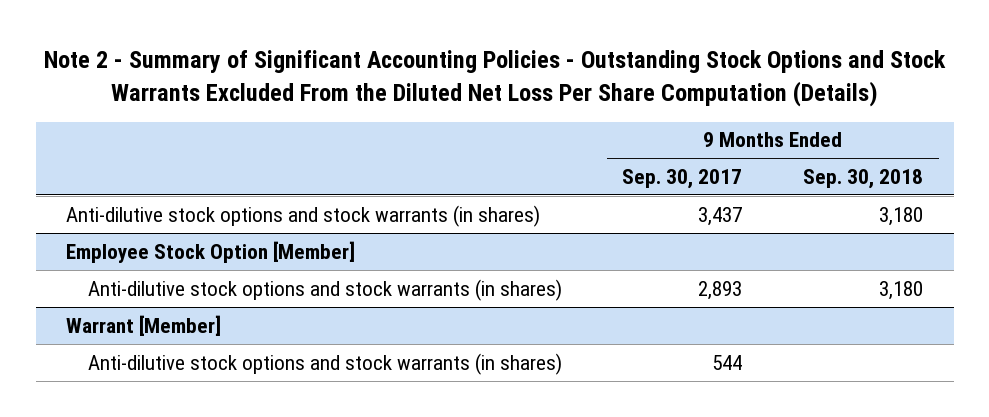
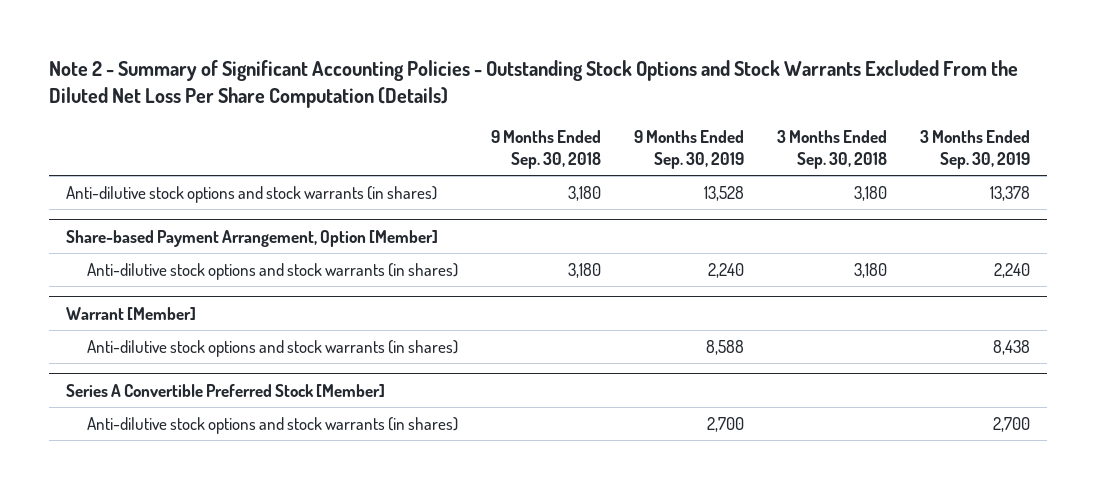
[622,168,743,189] Sep. 30, 2017 -> none
none -> [633,130,744,169] 9 Months Ended Sep. 30, 2019
none -> [777,130,888,169] 3 Months Ended Sep. 30, 2018
none -> [920,130,1031,169] 3 Months Ended Sep. 30, 2019
[65,240,355,263] Employee Stock Option [Member] -> [66,229,439,247] Share-based Payment Arrangement, Option [Member]
none -> [66,383,386,397] Series A Convertible Preferred Stock [Member]
none -> [86,417,458,435] Anti-dilutive stock options and stock warrants (in shares)

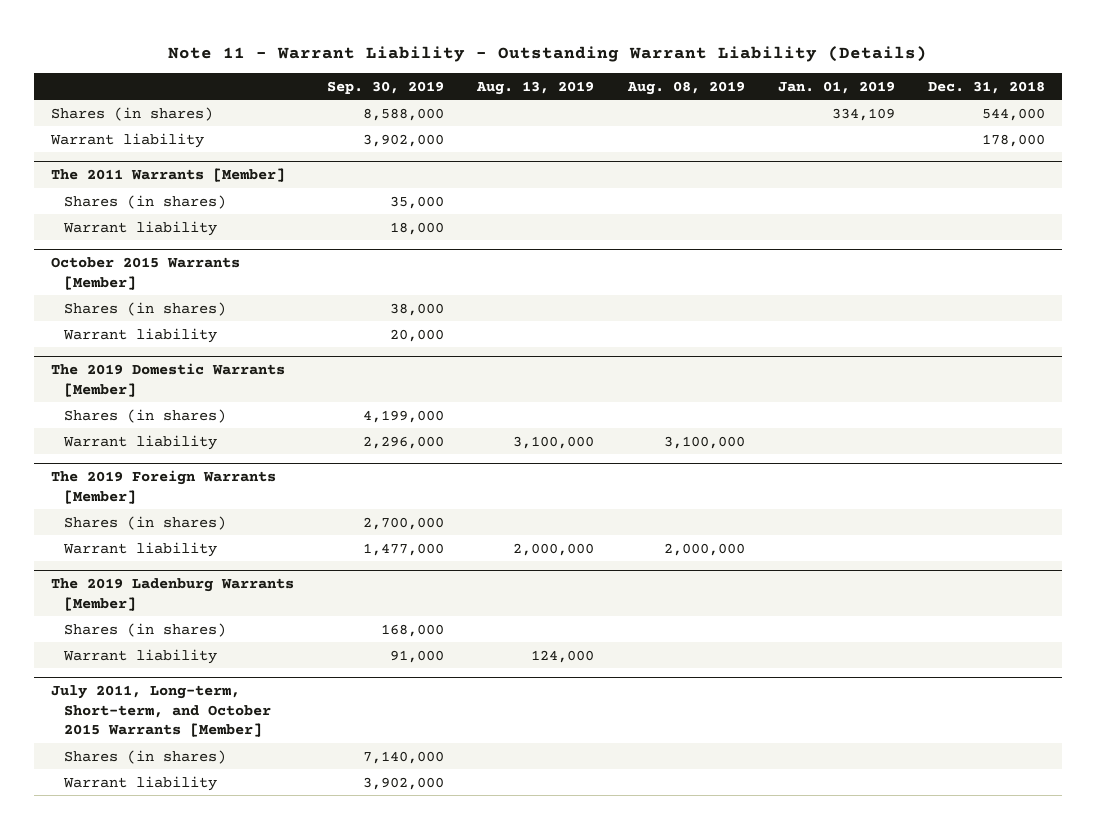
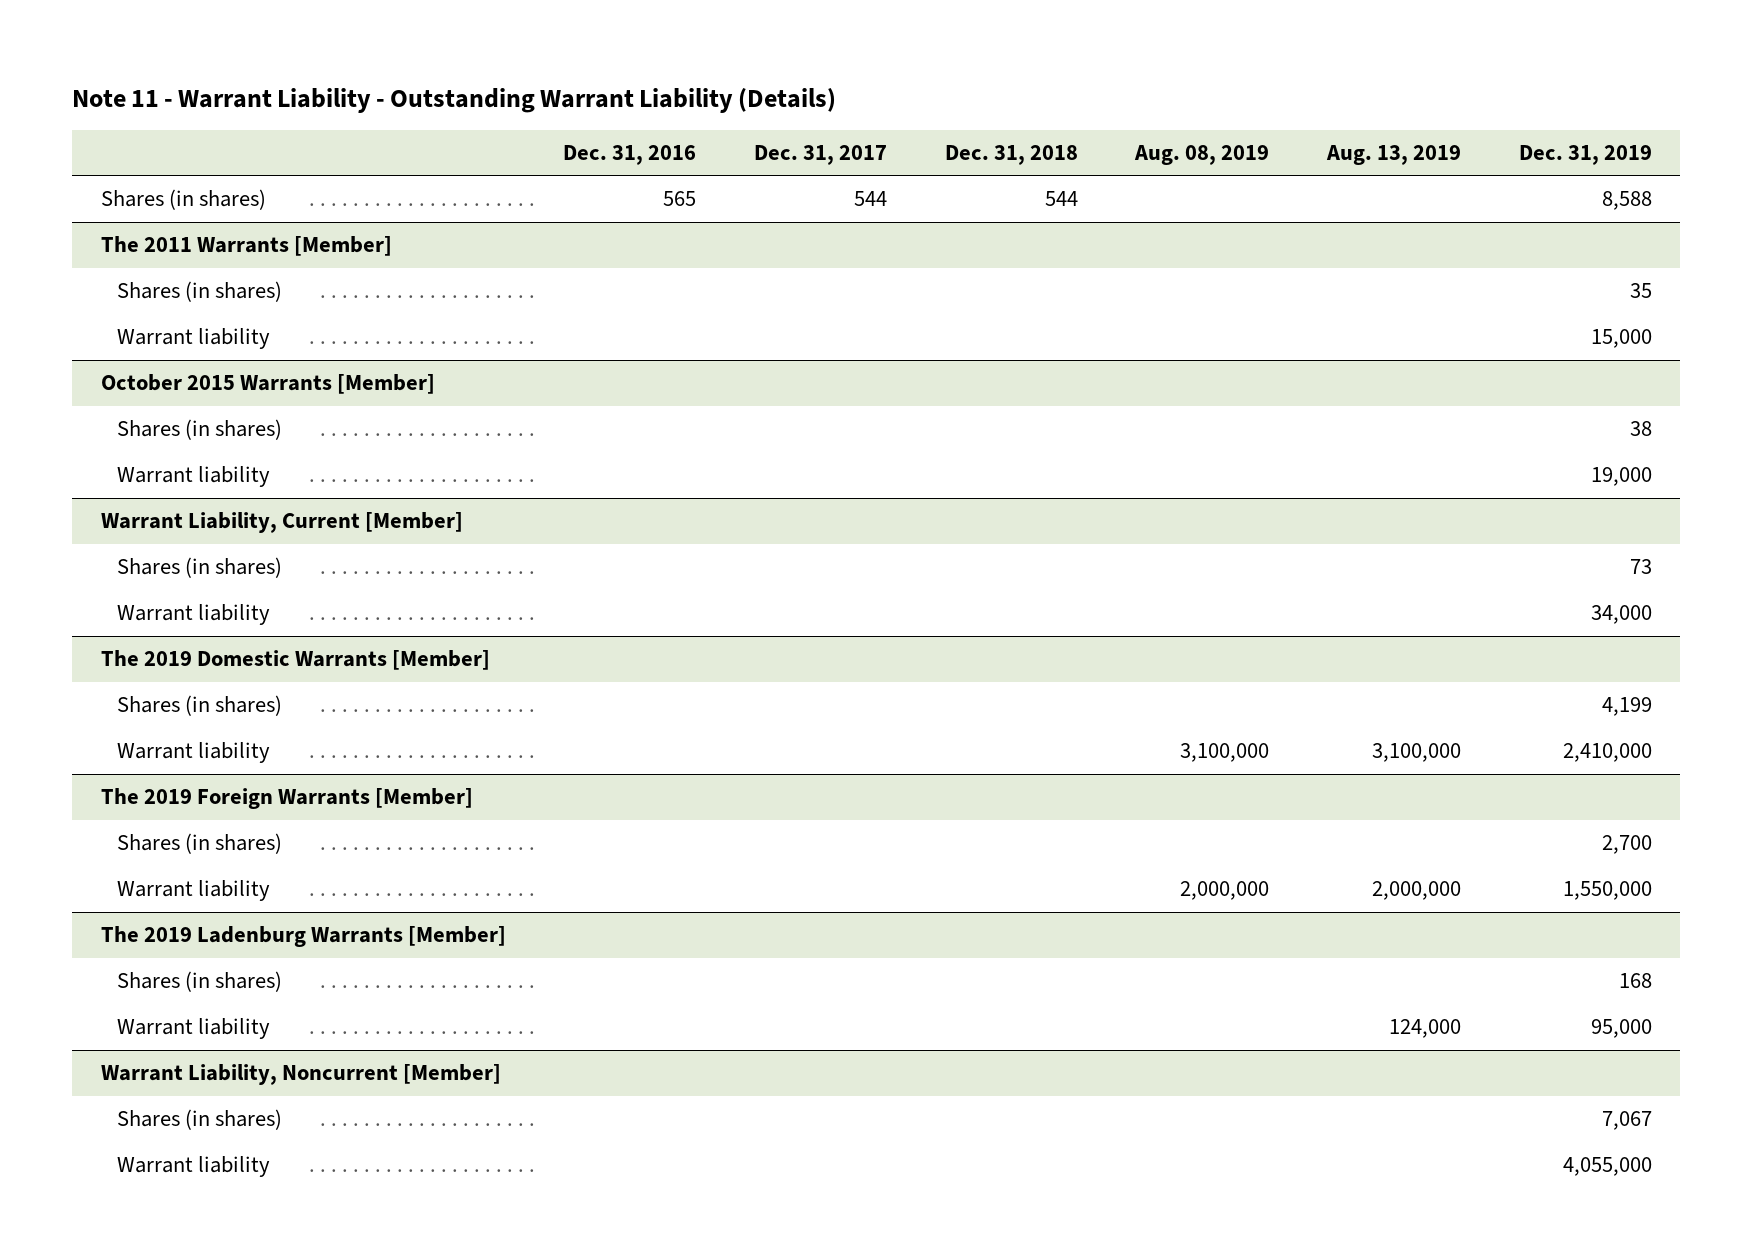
[326,80,444,94] Sep. 30, 2019 -> none
[777,80,895,94] Jan. 01, 2019 -> none
none -> [563,144,697,165] Dec. 31, 2016
none -> [754,144,888,165] Dec. 31, 2017
none -> [1518,144,1652,165] Dec. 31, 2019
[49,132,204,148] Warrant liability -> none
[982,107,1046,121] 544,000 -> [1044,191,1078,207] 544
none -> [100,512,463,534] Warrant Liability, Current [Member]
none -> [117,557,283,579] Shares (in shares)
none -> [117,604,271,626] Warrant liability
[50,685,272,737] July 2011, Long-term, Short-term, and October 2015 Warrants [Member] -> none
[64,749,227,764] Shares (in shares) -> none
[63,775,218,791] Warrant liability -> none
none -> [100,1064,501,1086] Warrant Liability, Noncurrent [Member]
none -> [117,1109,283,1131] Shares (in shares)
none -> [117,1156,271,1178] Warrant liability

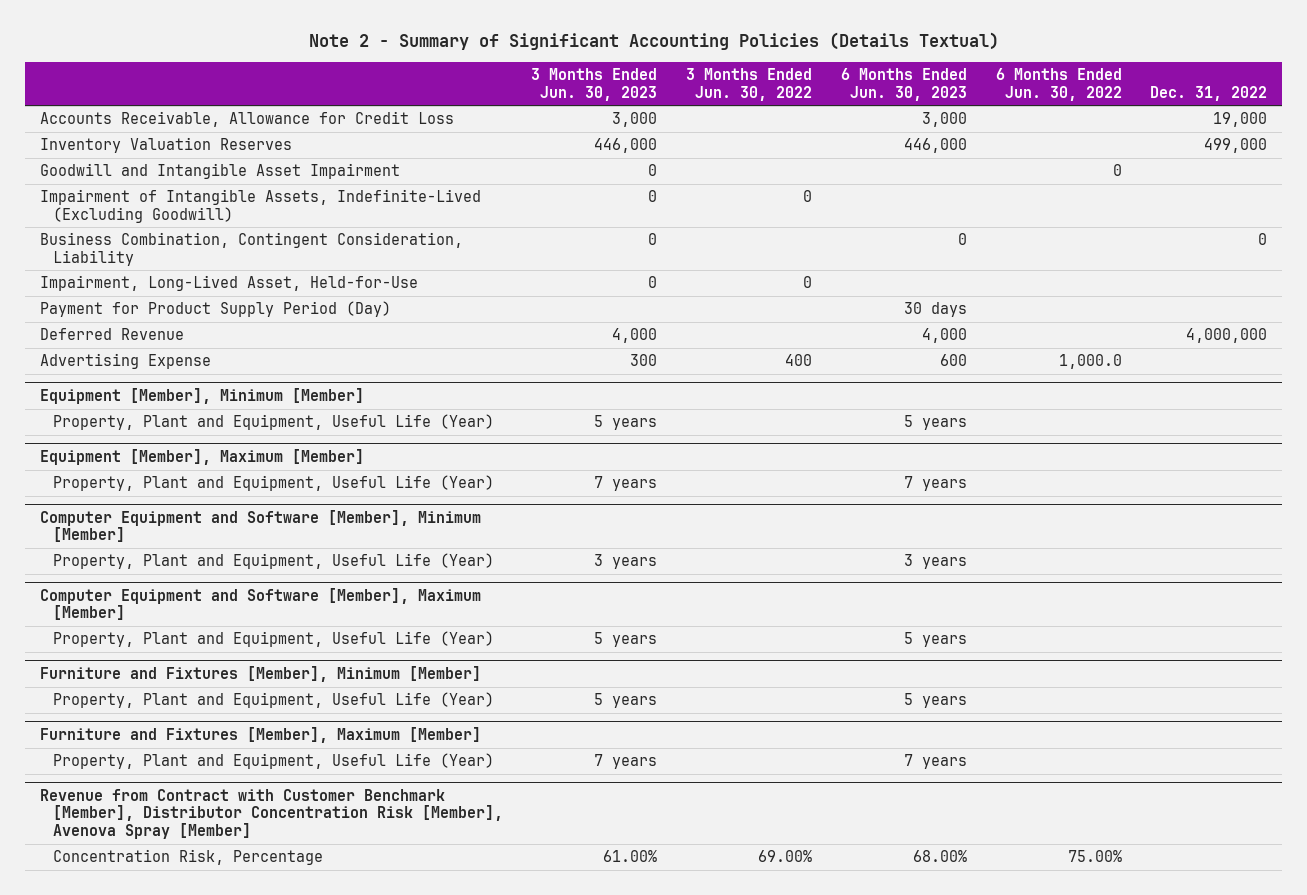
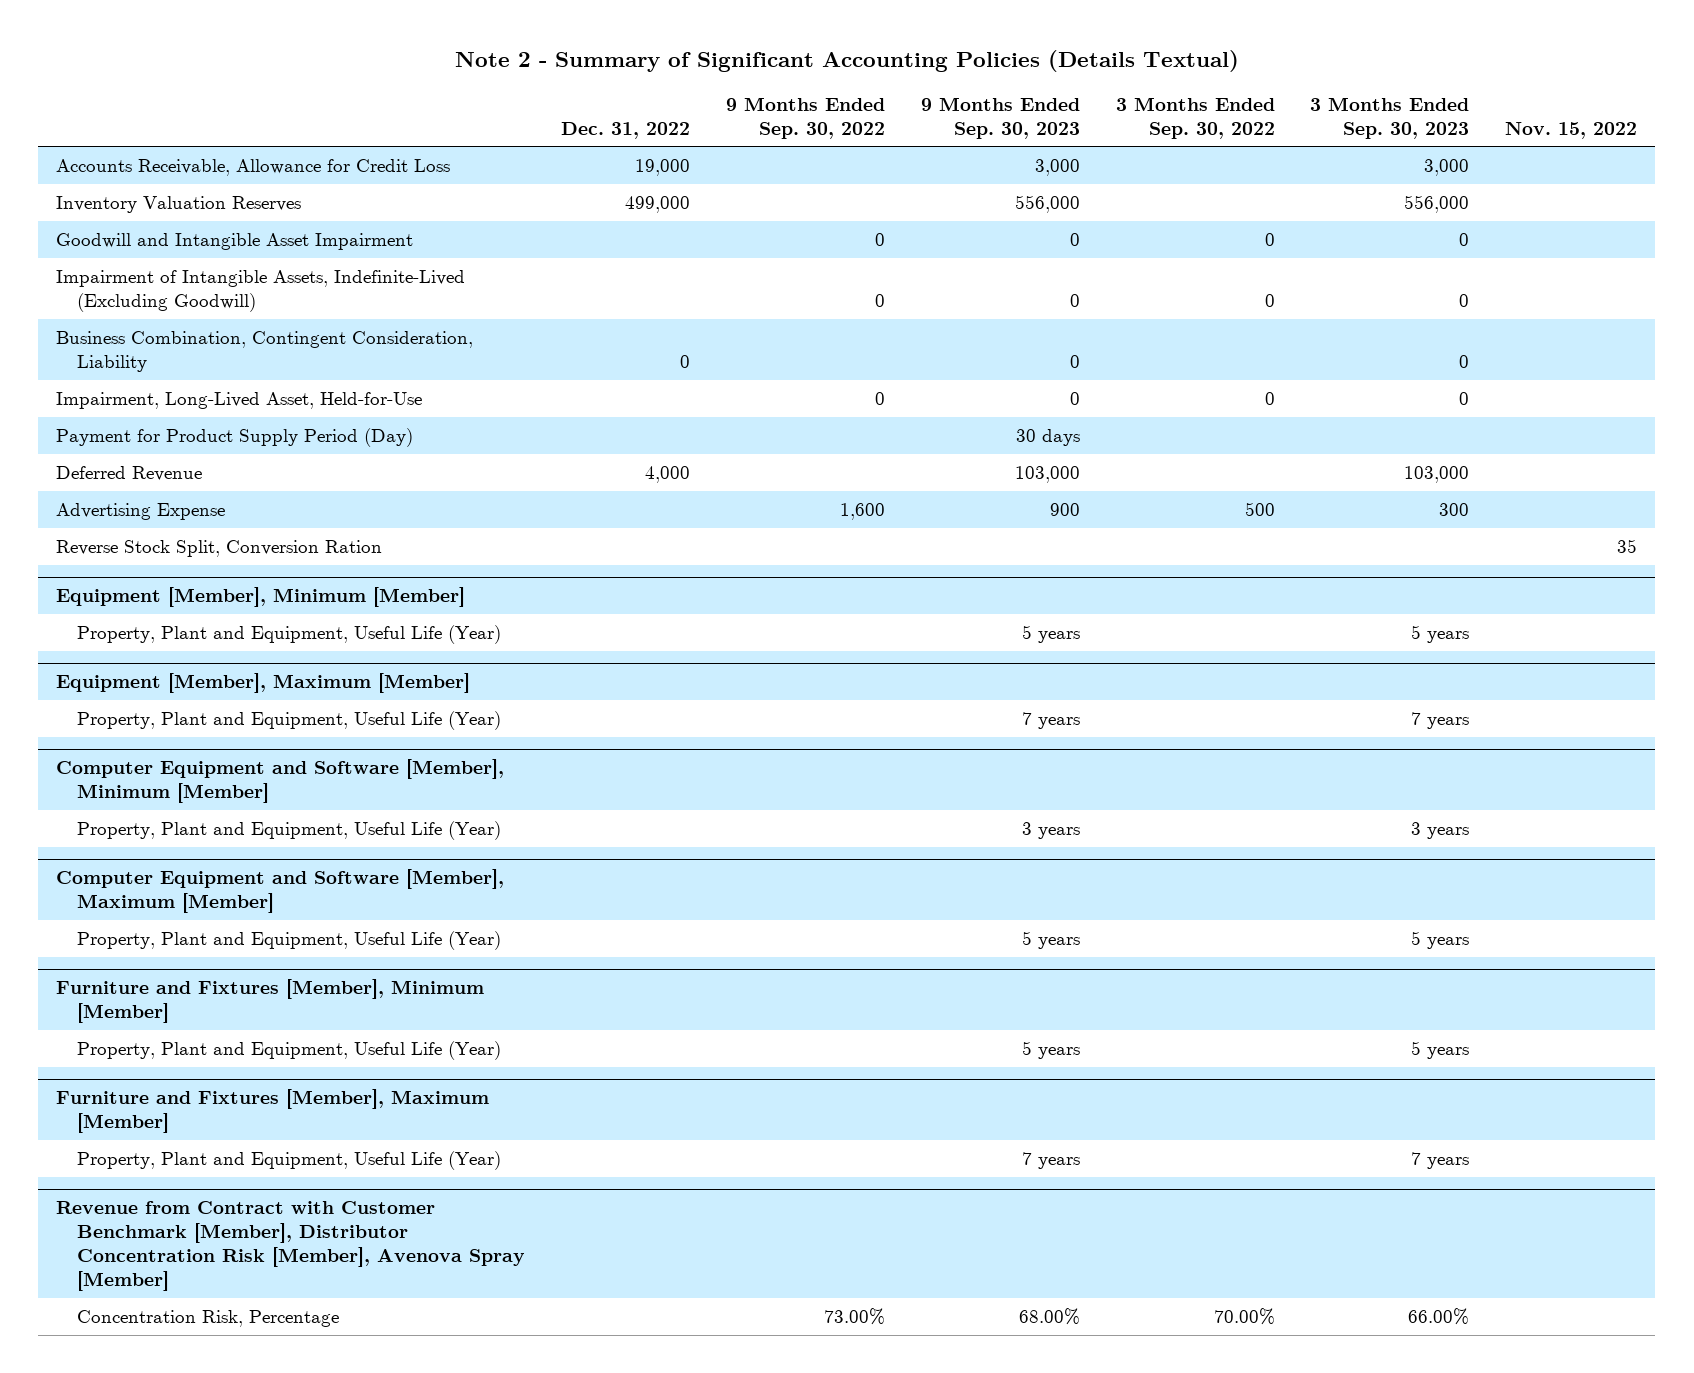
[531,68,658,101] 3 Months Ended Jun. 30, 2023 -> none
[686,68,813,101] 3 Months Ended Jun. 30, 2022 -> none
[840,68,967,101] 6 Months Ended Jun. 30, 2023 -> none
[995,68,1122,101] 6 Months Ended Jun. 30, 2022 -> none
none -> [725,96,885,139] 9 Months Ended Sep. 30, 2022
none -> [920,96,1080,139] 9 Months Ended Sep. 30, 2023
none -> [1115,96,1275,139] 3 Months Ended Sep. 30, 2022
none -> [1310,96,1470,139] 3 Months Ended Sep. 30, 2023
none -> [1505,121,1638,139] Nov. 15, 2022
[1186,328,1268,344] 4,000,000 -> [644,465,690,483] 4,000
none -> [56,539,383,557] Reverse Stock Split, Conversion Ration

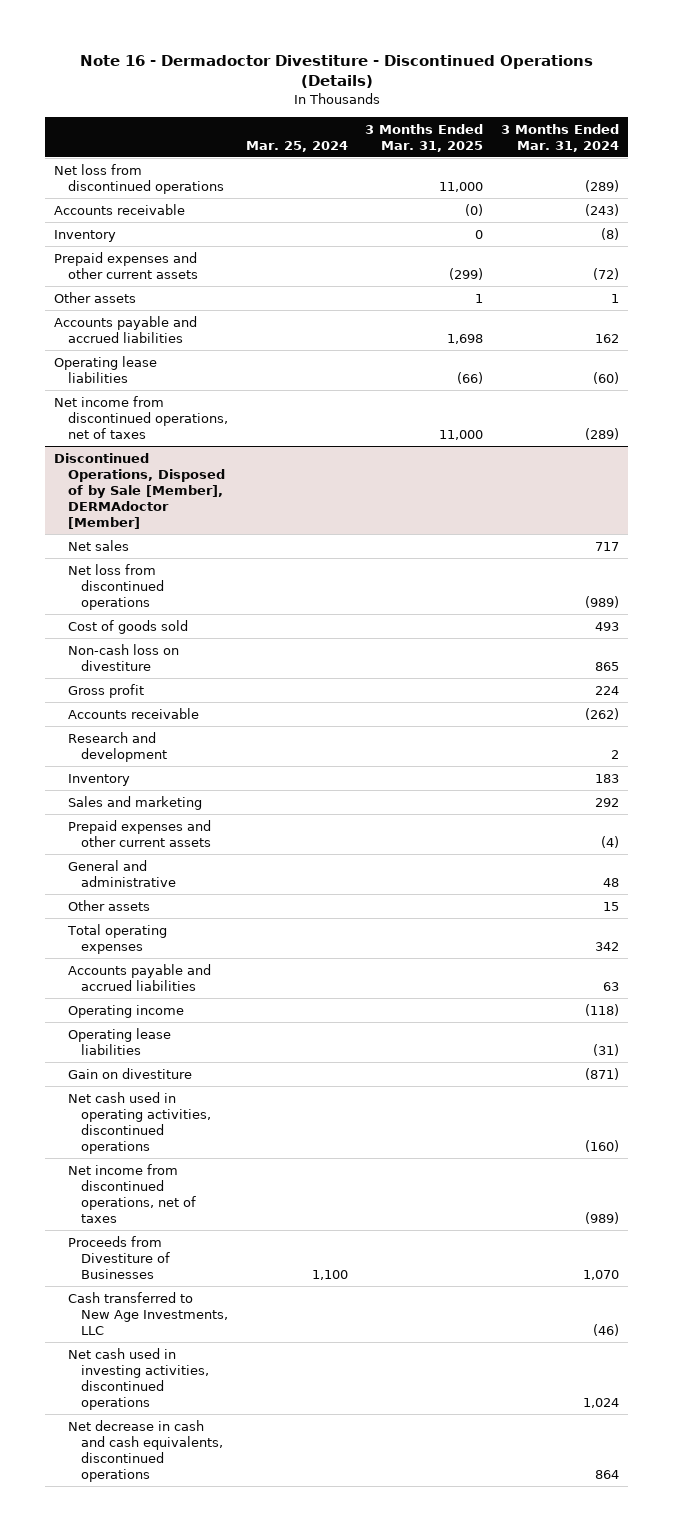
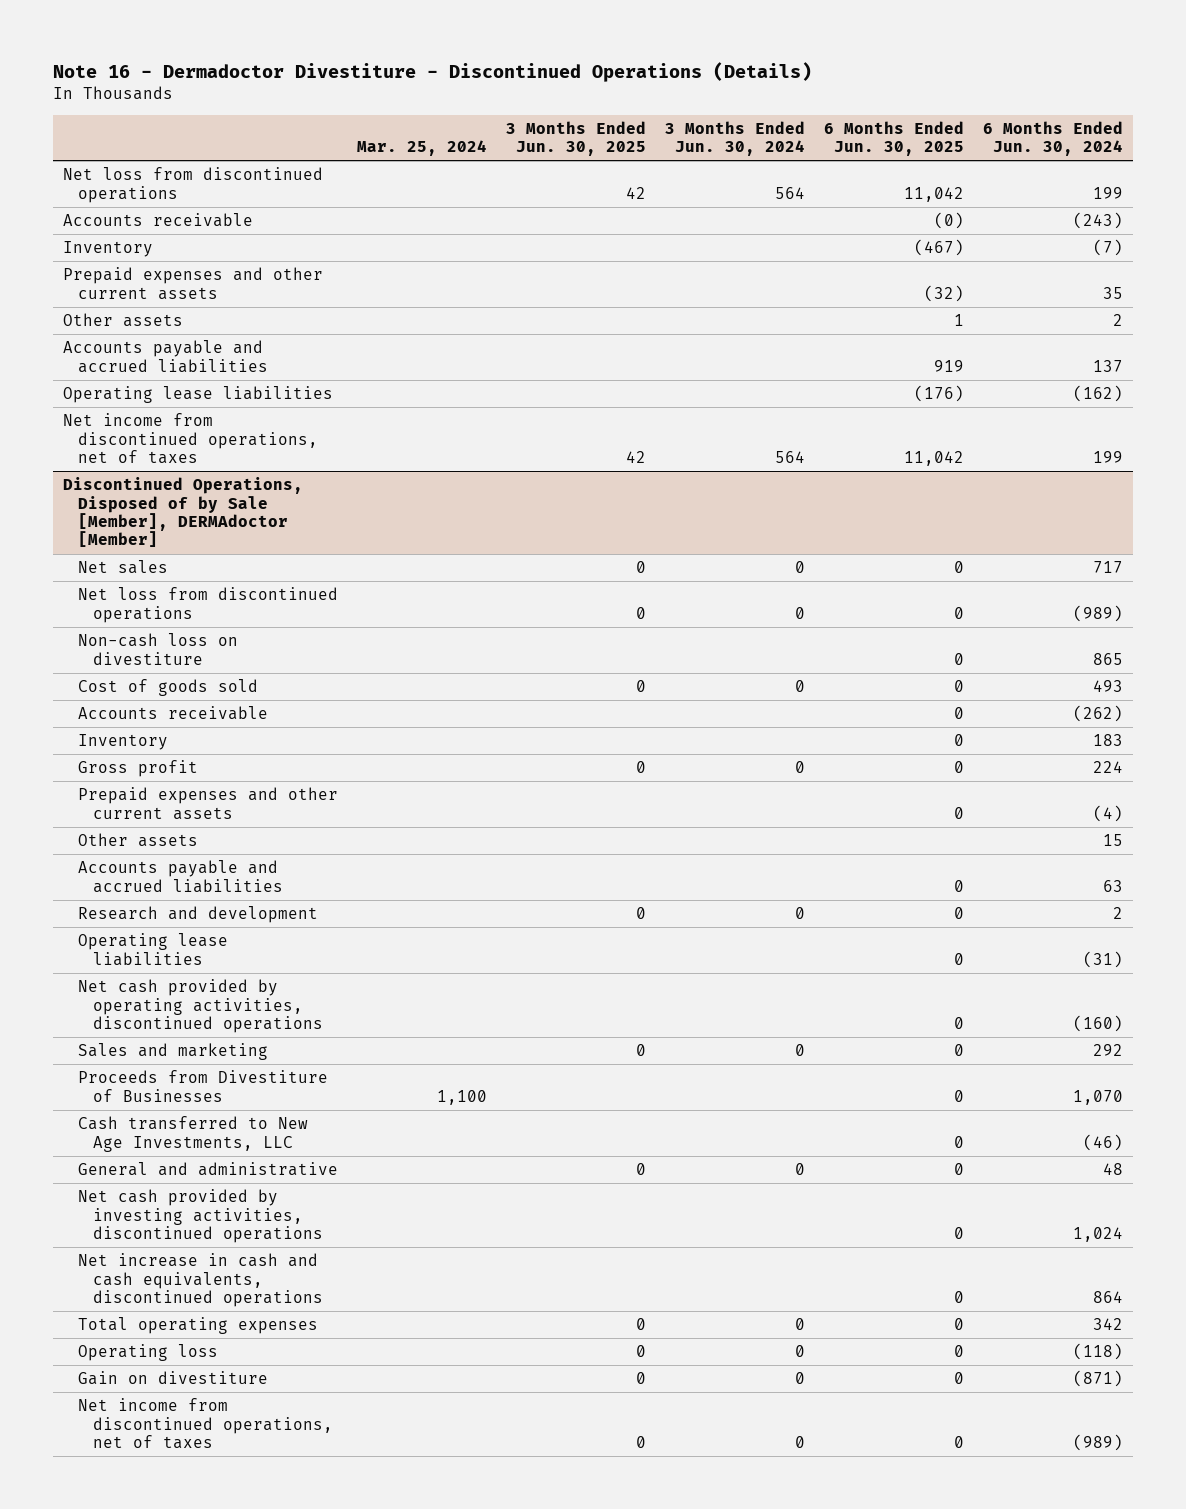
[365,123,484,152] 3 Months Ended Mar. 31, 2025 -> none
[500,123,619,152] 3 Months Ended Mar. 31, 2024 -> none
none -> [505,120,646,157] 3 Months Ended Jun. 30, 2025
none -> [665,120,806,157] 3 Months Ended Jun. 30, 2024
none -> [824,120,965,157] 6 Months Ended Jun. 30, 2025
none -> [983,120,1124,157] 6 Months Ended Jun. 30, 2024
[67,619,188,634] Cost of goods sold -> [77,679,258,697] Cost of goods sold
[67,683,144,698] Gross profit -> [77,760,198,778] Gross profit
[67,1004,184,1018] Operating income -> none
[67,731,168,762] Research and development -> [77,906,318,924] Research and development
[67,1091,212,1154] Net cash used in operating activities, discontinued operations -> [77,979,323,1033] Net cash provided by operating activities, discontinued operations
[67,795,202,810] Sales and marketing -> [77,1043,268,1061] Sales and marketing
[67,859,177,887] General and administrative -> [77,1162,338,1177] General and administrative
[67,1347,210,1410] Net cash used in investing activities, discontinued operations -> [77,1189,323,1243] Net cash provided by investing activities, discontinued operations
[67,1419,224,1482] Net decrease in cash and cash equivalents, discontinued operations -> [77,1253,323,1307] Net increase in cash and cash equivalents, discontinued operations
[66,923,167,954] Total operating expenses -> [77,1317,318,1335] Total operating expenses
none -> [77,1344,218,1362] Operating loss
[67,1067,192,1079] Gain on divestiture -> [77,1371,268,1386] Gain on divestiture
[67,1163,197,1223] Net income from discontinued operations, net of taxes -> [77,1398,333,1449] Net income from discontinued operations, net of taxes

